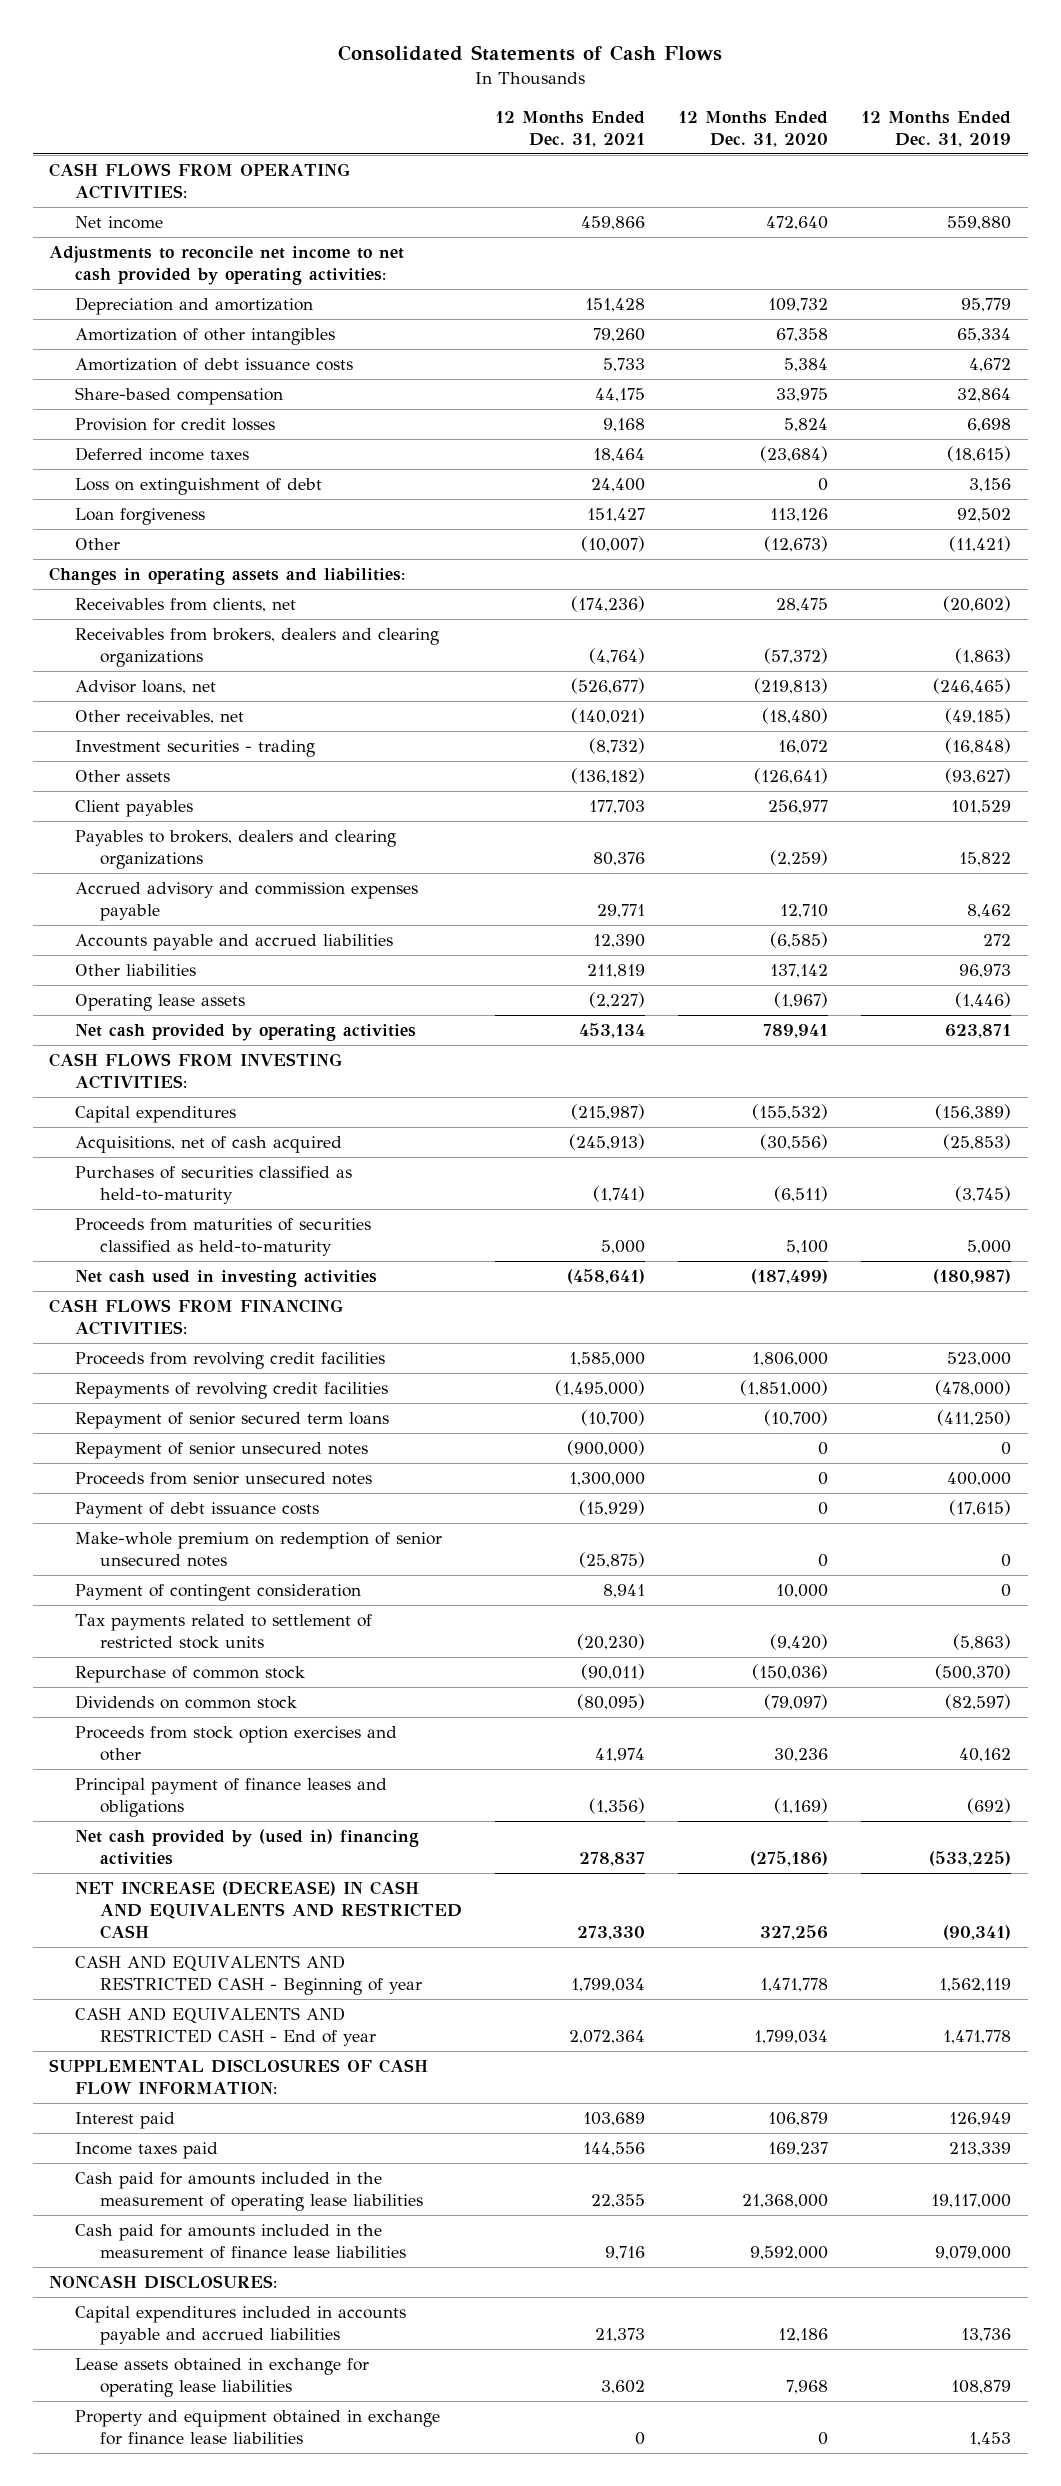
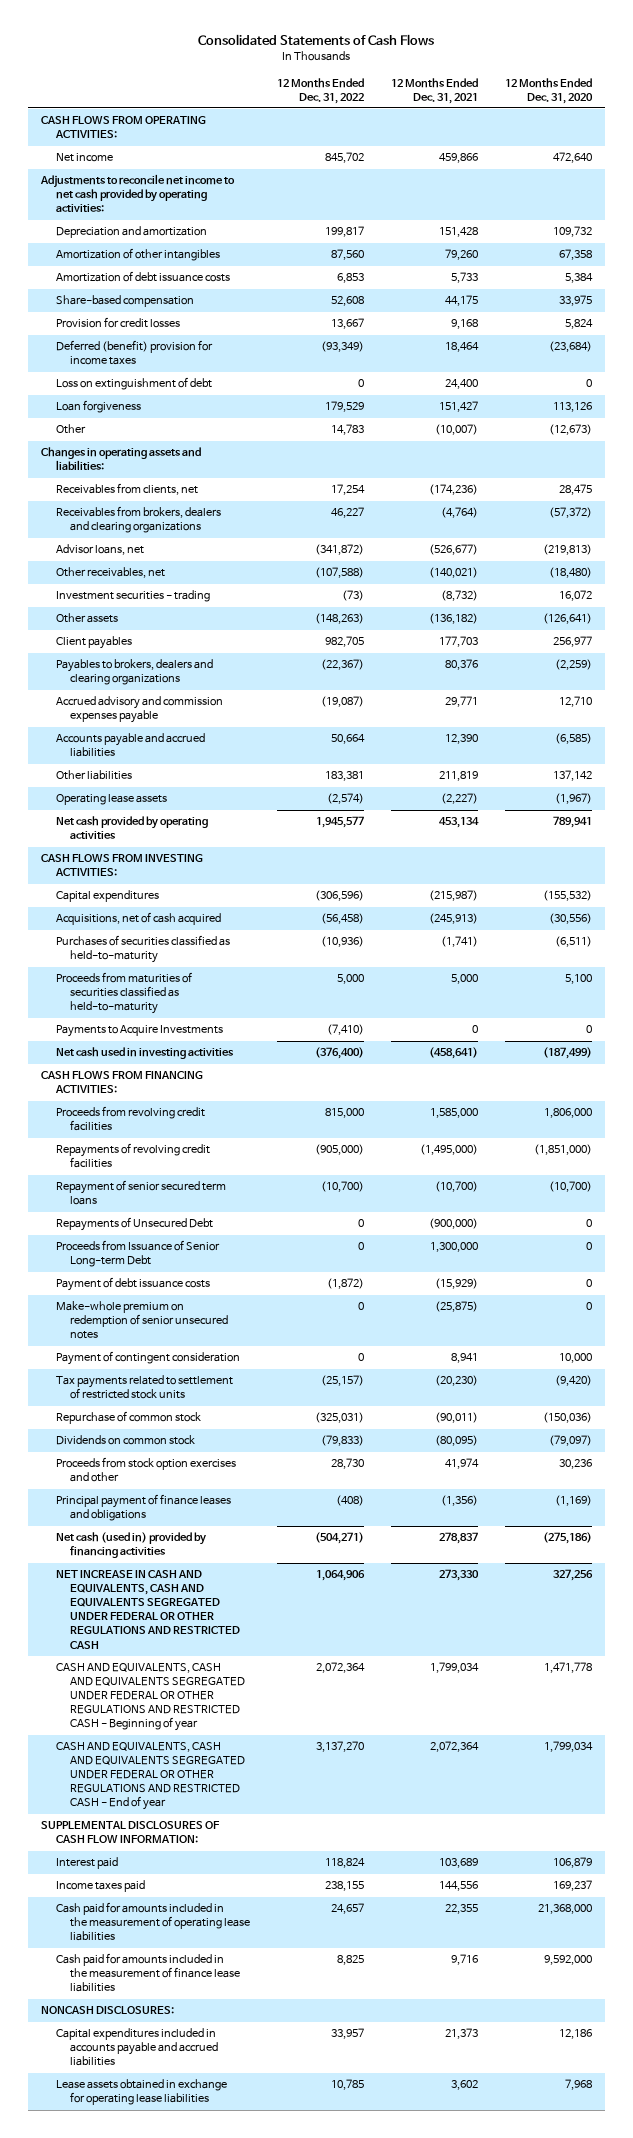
[861,110,1012,147] 12 Months Ended Dec. 31, 2019 -> none
none -> [277,77,365,104] 12 Months Ended Dec. 31, 2022
[74,446,249,461] Deferred income taxes -> [55,340,213,366] Deferred (benefit) provision for income taxes
none -> [55,1025,223,1038] Payments to Acquire Investments
[74,1441,368,1459] Repayment of senior unsecured notes -> [55,1217,213,1232] Repayments of Unsecured Debt
[74,1471,372,1485] Proceeds from senior unsecured notes -> [55,1240,220,1268] Proceeds from Issuance of Senior Long-term Debt
[74,1828,419,1866] Net cash provided by (used in) financing activities -> [55,1532,206,1559] Net cash (used in) provided by financing activities
[74,1880,463,1940] NET INCREASE (DECREASE) IN CASH AND EQUIVALENTS AND RESTRICTED CASH -> [55,1570,241,1649] NET INCREASE IN CASH AND EQUIVALENTS, CASH AND EQUIVALENTS SEGREGATED UNDER FEDERAL OR OTHER REGULATIONS AND RESTRICTED CASH
[74,1954,423,1996] CASH AND EQUIVALENTS AND RESTRICTED CASH - Beginning of year -> [55,1663,246,1732] CASH AND EQUIVALENTS, CASH AND EQUIVALENTS SEGREGATED UNDER FEDERAL OR OTHER REGULATIONS AND RESTRICTED CASH - Beginning of year
[74,2006,377,2047] CASH AND EQUIVALENTS AND RESTRICTED CASH - End of year -> [55,1742,246,1811] CASH AND EQUIVALENTS, CASH AND EQUIVALENTS SEGREGATED UNDER FEDERAL OR OTHER REGULATIONS AND RESTRICTED CASH - End of year
[74,2409,440,2446] Property and equipment obtained in exchange for finance lease liabilities -> none

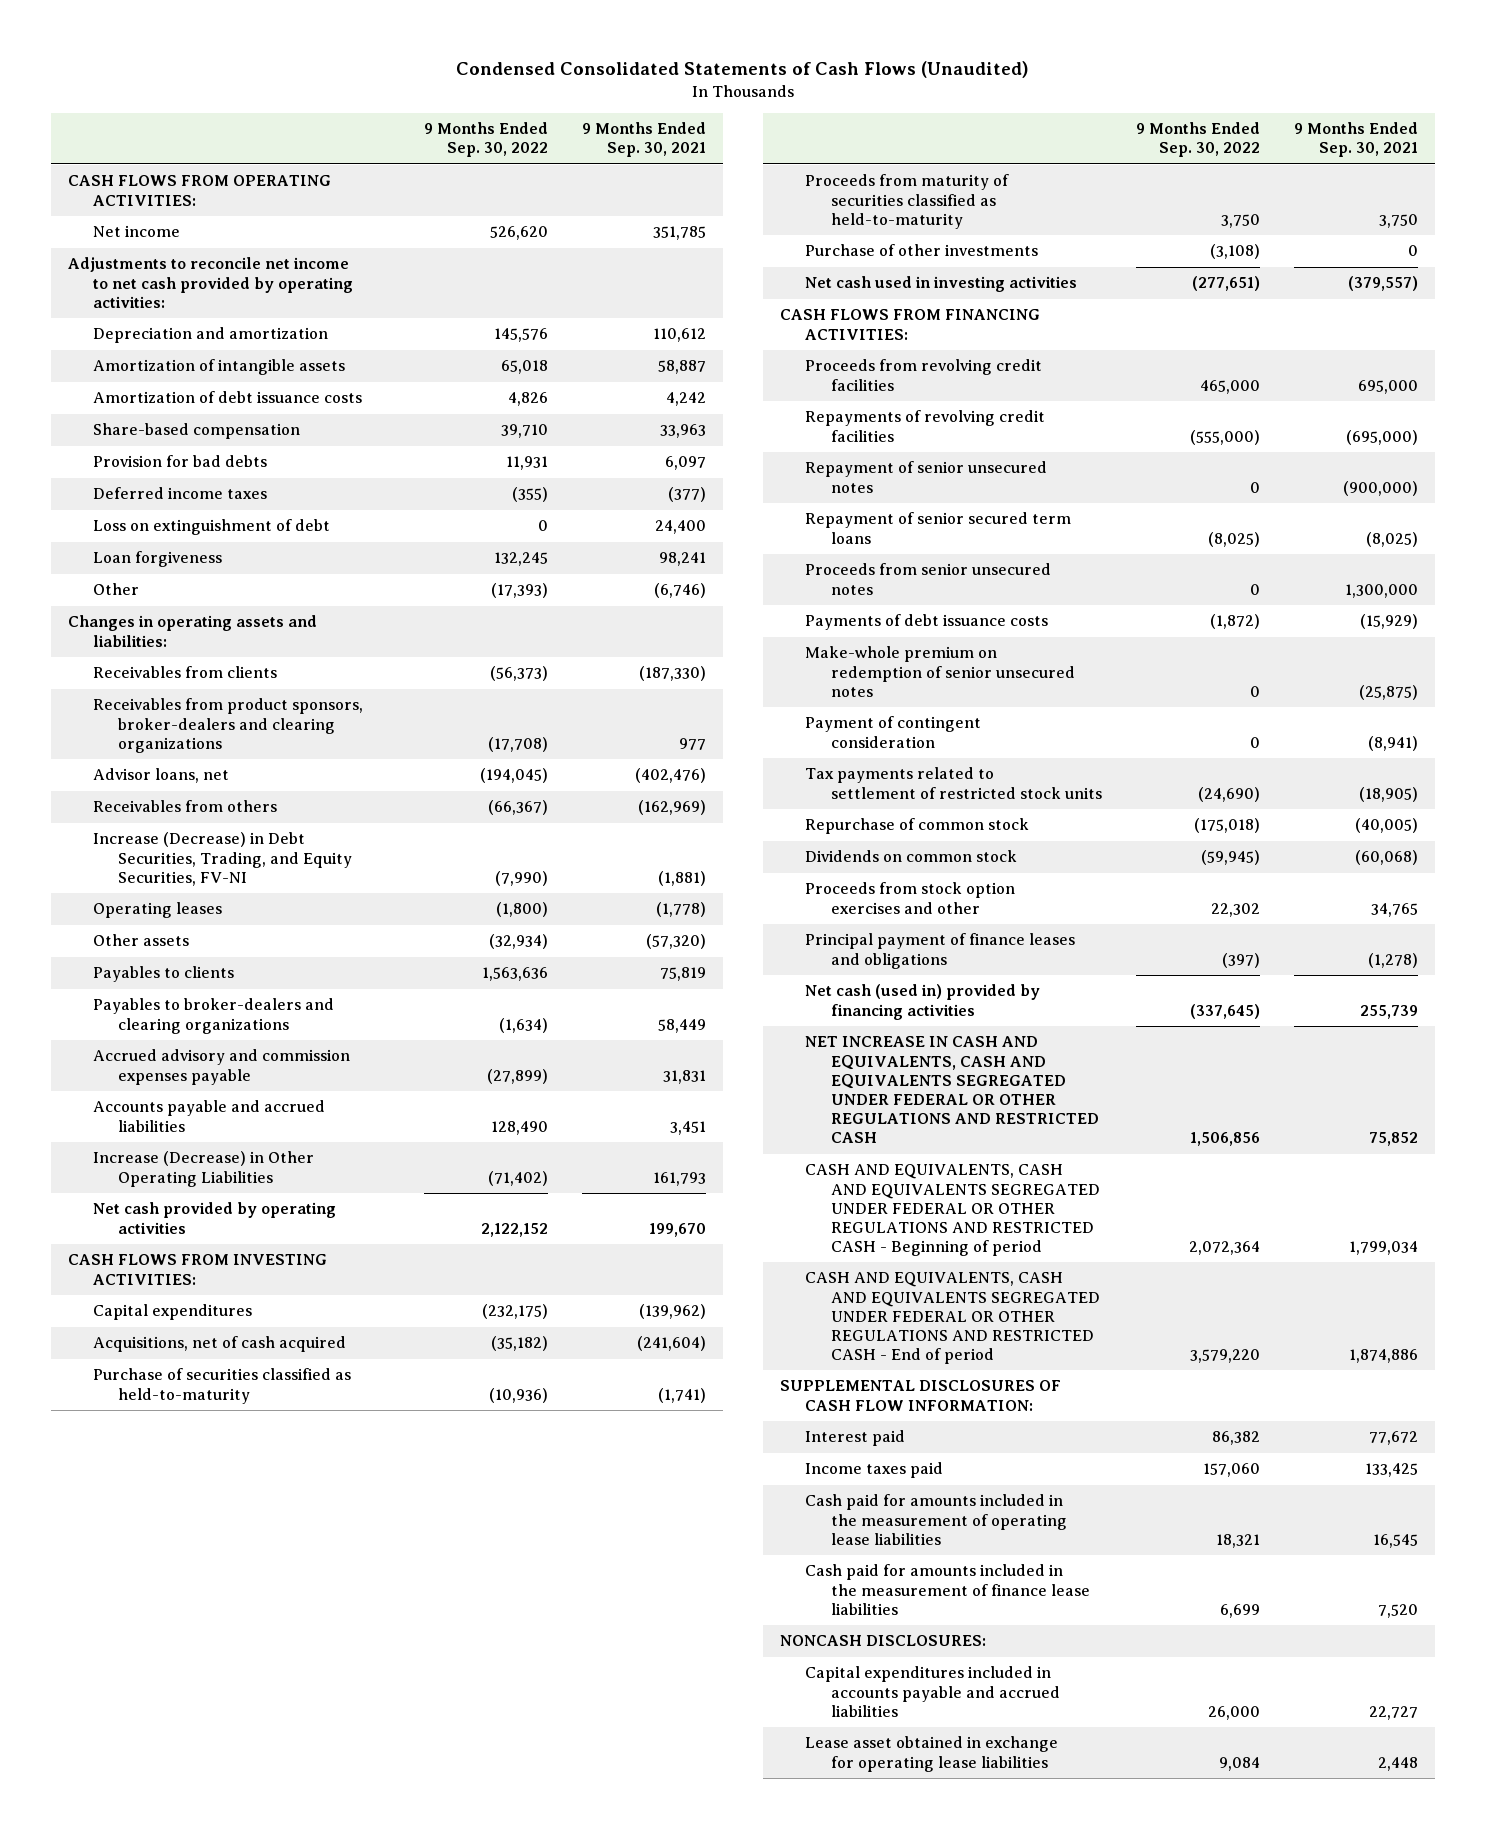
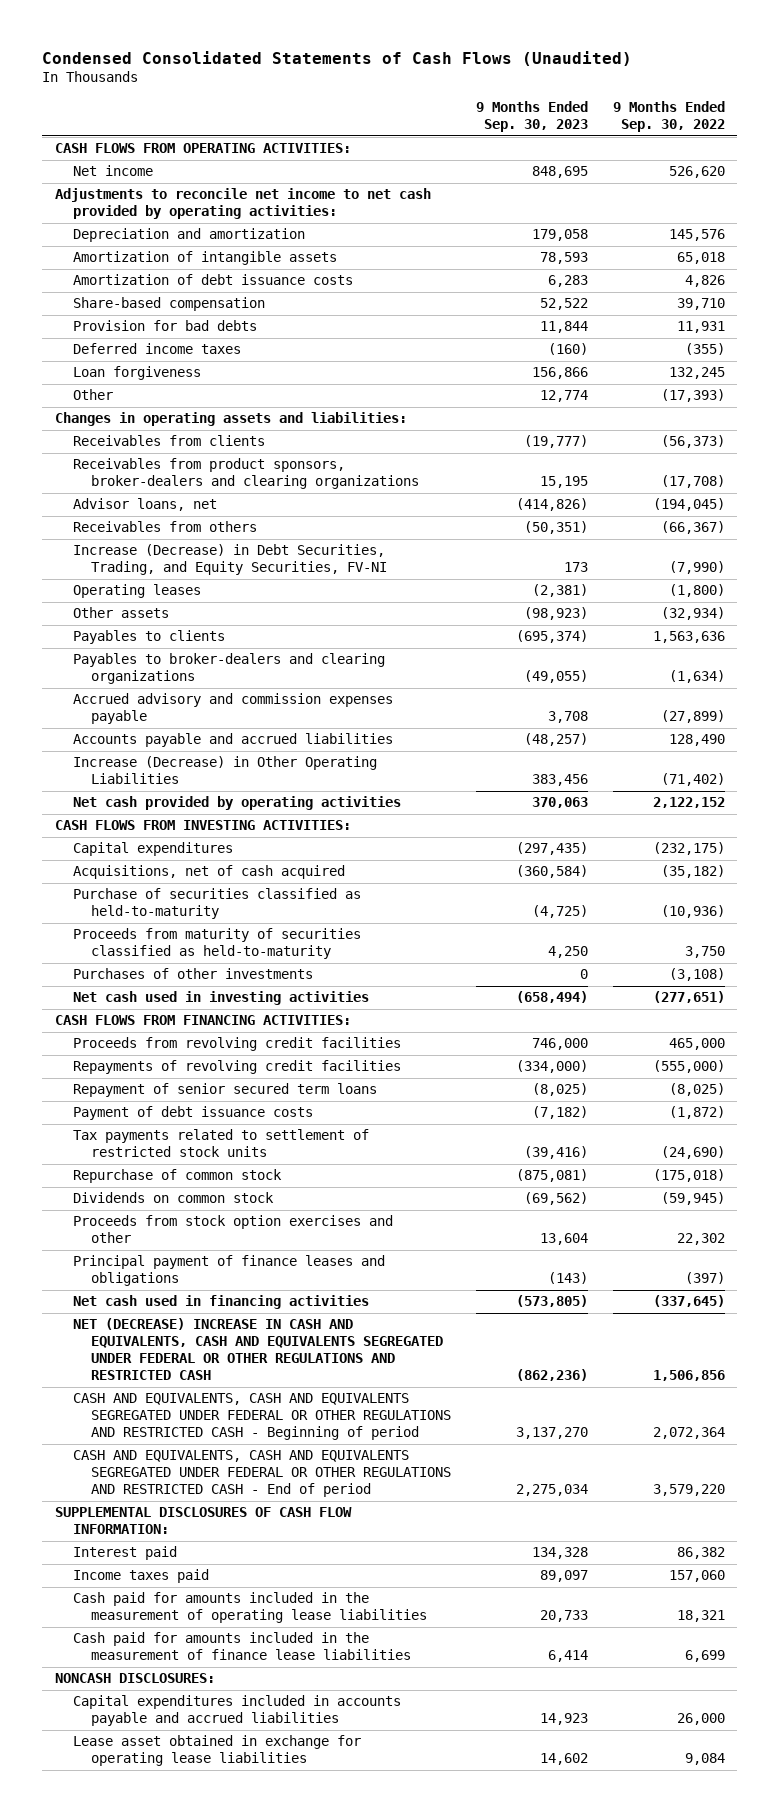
[581,122,706,158] 9 Months Ended Sep. 30, 2021 -> none
none -> [475,101,588,133] 9 Months Ended Sep. 30, 2023
[92,519,330,536] Loss on extinguishment of debt -> none
[805,244,1039,257] Purchase of other investments -> [72,968,313,980] Purchases of other investments
[805,461,1048,493] Repayment of senior unsecured notes -> none
[805,563,1052,595] Proceeds from senior unsecured notes -> none
[805,646,1075,697] Make-whole premium on redemption of senior unsecured notes -> none
[805,716,982,748] Payment of contingent consideration -> none
[805,614,1049,631] Payments of debt issuance costs -> [72,1106,313,1121] Payment of debt issuance costs
[805,984,1041,1020] Net cash (used in) provided by financing activities -> [72,1295,369,1310] Net cash used in financing activities
[805,1036,1099,1144] NET INCREASE IN CASH AND EQUIVALENTS, CASH AND EQUIVALENTS SEGREGATED UNDER FEDERAL OR OTHER REGULATIONS AND RESTRICTED CASH -> [72,1318,443,1381] NET (DECREASE) INCREASE IN CASH AND EQUIVALENTS, CASH AND EQUIVALENTS SEGREGATED UNDER FEDERAL OR OTHER REGULATIONS AND RESTRICTED CASH

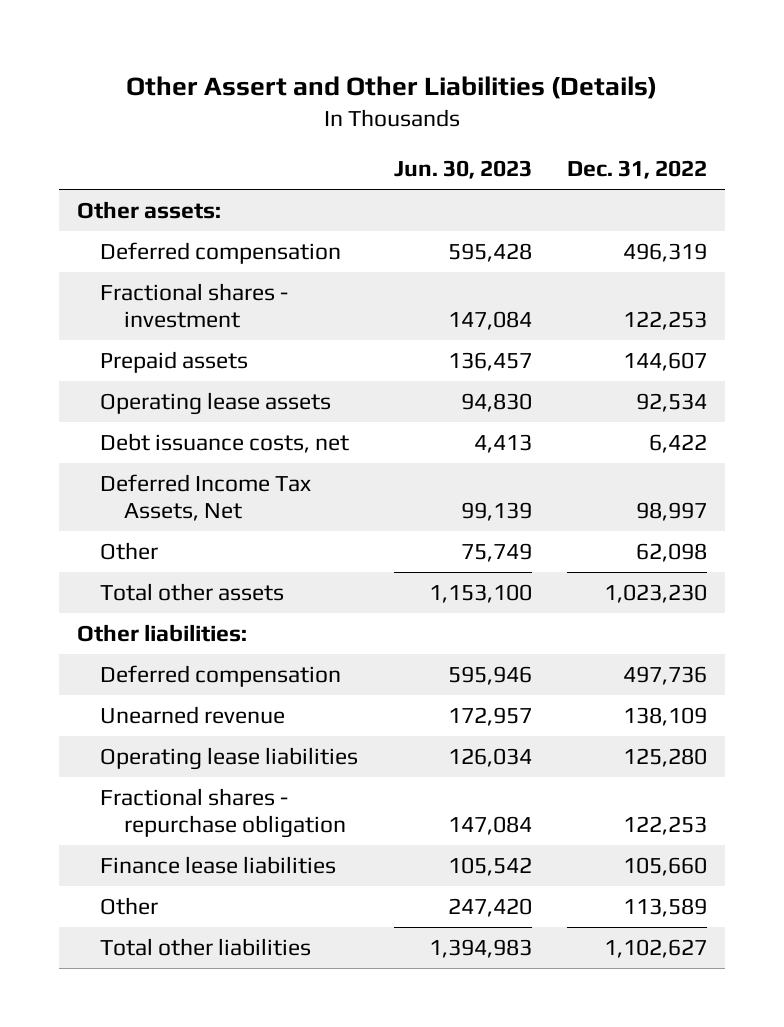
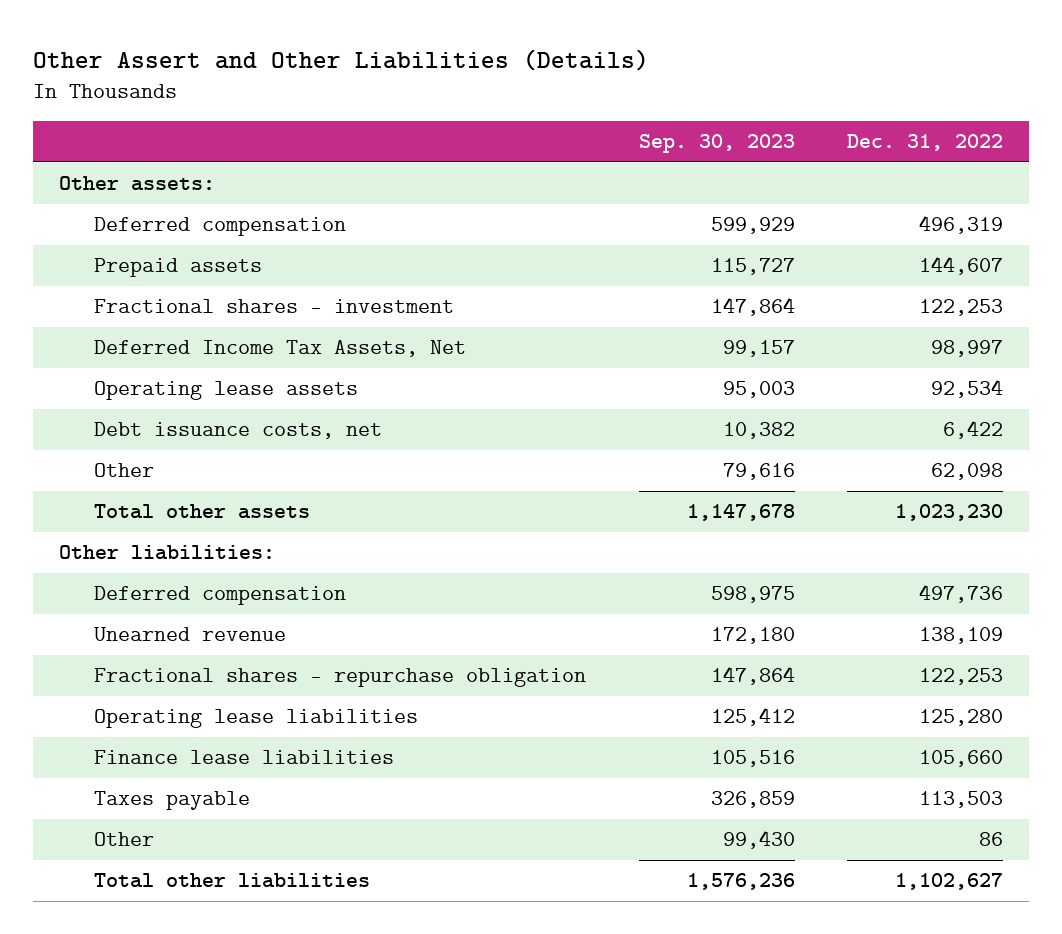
[393,160,532,180] Jun. 30, 2023 -> none
none -> [638,134,795,154] Sep. 30, 2023
[100,282,289,328] Fractional shares - investment -> [94,299,455,314] Fractional shares - investment
[100,473,312,521] Deferred Income Tax Assets, Net -> [94,340,467,358] Deferred Income Tax Assets, Net
[100,746,359,770] Operating lease liabilities -> [94,709,419,729] Operating lease liabilities
none -> [94,791,251,811] Taxes payable
[623,897,708,917] 113,589 -> [979,832,1004,847] 86

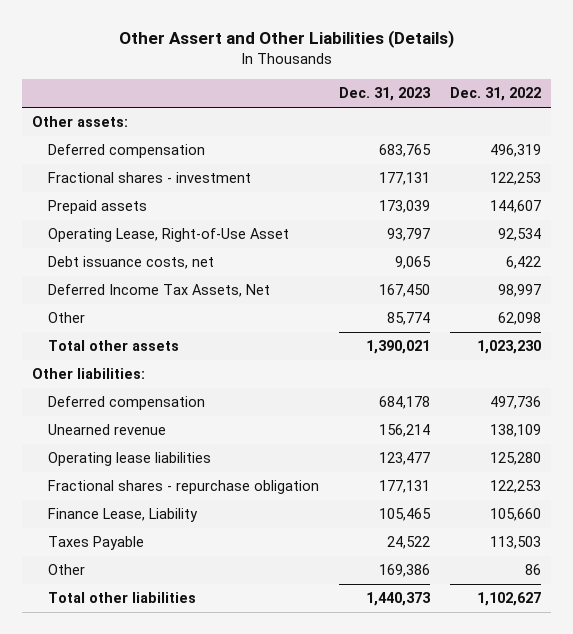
[638,134,795,154] Sep. 30, 2023 -> none
none -> [339,87,432,102] Dec. 31, 2023
[94,258,263,278] Prepaid assets -> [47,200,147,215] Prepaid assets
[94,381,359,401] Operating lease assets -> [47,228,289,243] Operating Lease, Right-of-Use Asset
[94,340,467,358] Deferred Income Tax Assets, Net -> [47,284,270,298] Deferred Income Tax Assets, Net
[94,668,587,688] Fractional shares - repurchase obligation -> [47,480,319,495] Fractional shares - repurchase obligation
[94,750,395,765] Finance lease liabilities -> [47,508,198,523] Finance Lease, Liability
[94,791,251,811] Taxes payable -> [47,536,144,551] Taxes Payable

